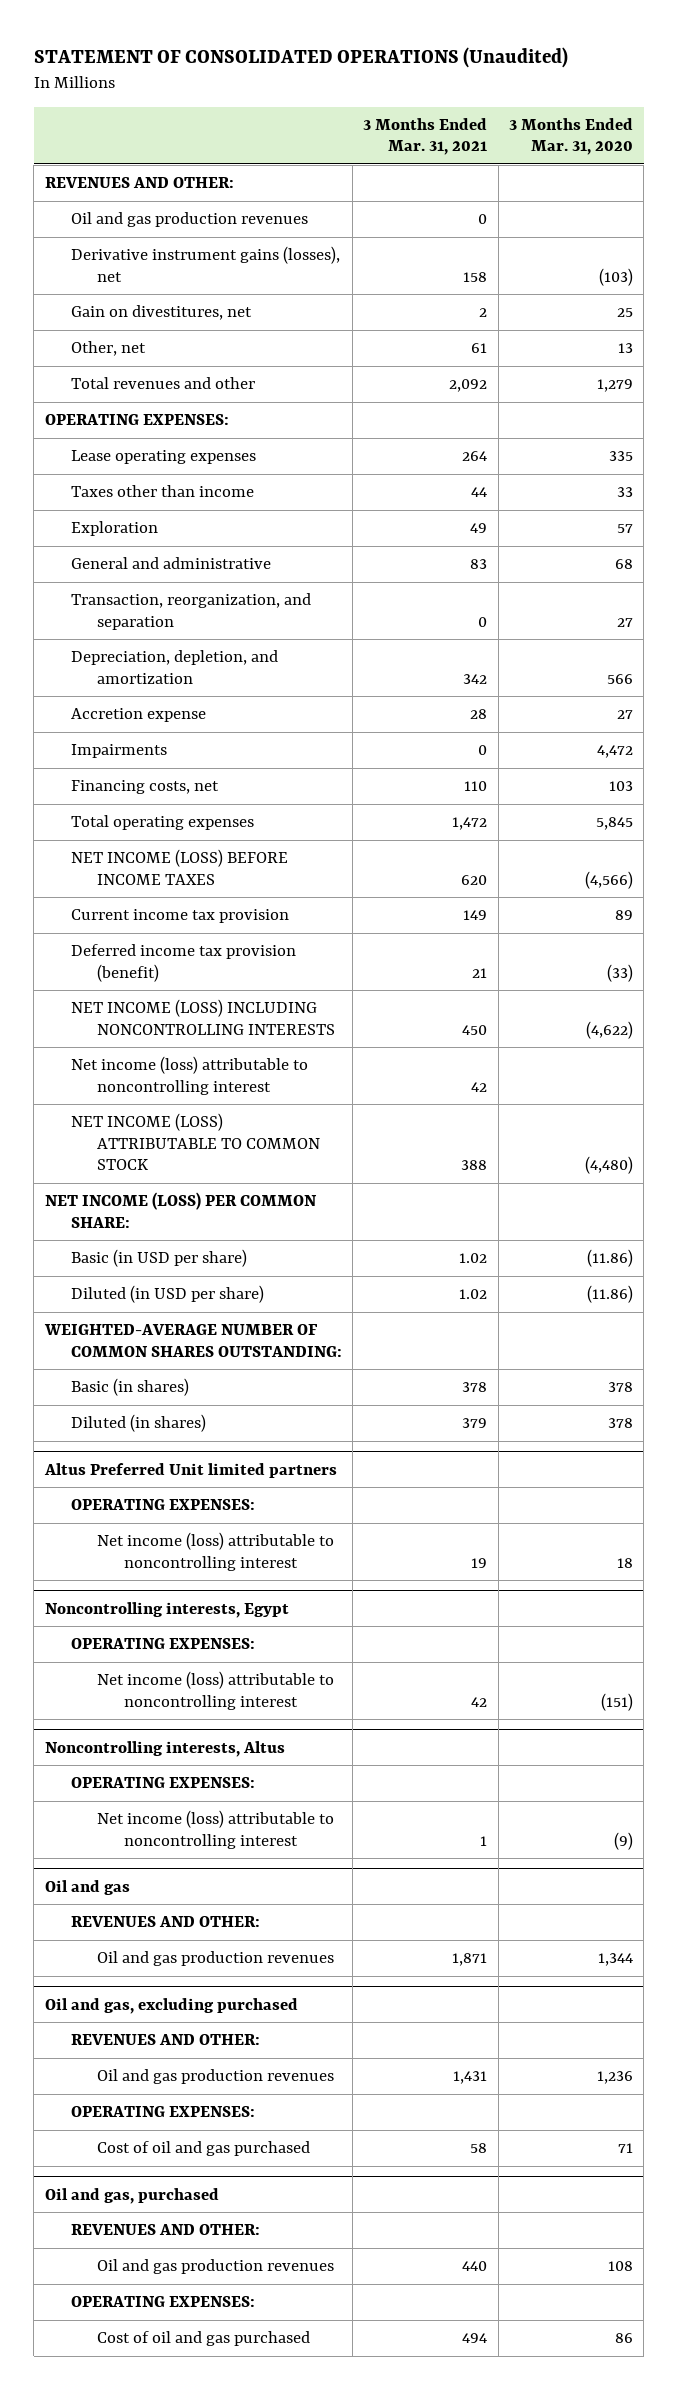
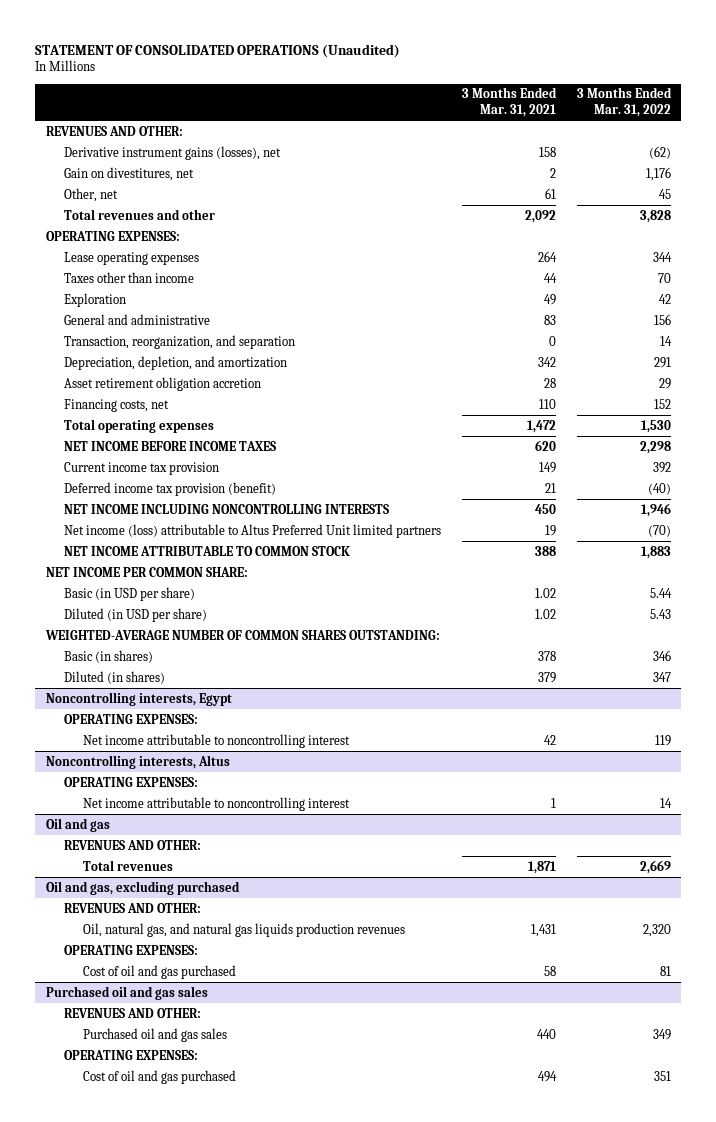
[508,117,633,156] 3 Months Ended Mar. 31, 2020 -> none
none -> [576,87,672,117] 3 Months Ended Mar. 31, 2022
[70,212,308,228] Oil and gas production revenues -> none
[70,744,167,759] Impairments -> none
[70,708,206,723] Accretion expense -> [64,376,262,391] Asset retirement obligation accretion
[70,849,288,885] NET INCOME (LOSS) BEFORE INCOME TAXES -> [64,440,277,451] NET INCOME BEFORE INCOME TAXES
[70,1056,308,1095] Net income (loss) attributable to noncontrolling interest -> none
[70,999,336,1035] NET INCOME (LOSS) INCLUDING NONCONTROLLING INTERESTS -> [64,503,390,514] NET INCOME INCLUDING NONCONTROLLING INTERESTS
none -> [64,523,442,538] Net income (loss) attributable to Altus Preferred Unit limited partners
[70,1113,321,1171] NET INCOME (LOSS) ATTRIBUTABLE TO COMMON STOCK -> [64,545,351,556] NET INCOME ATTRIBUTABLE TO COMMON STOCK
[44,1192,317,1228] NET INCOME (LOSS) PER COMMON SHARE: -> [45,566,248,577] NET INCOME PER COMMON SHARE:
[43,1462,337,1478] Altus Preferred Unit limited partners -> none
[70,1499,255,1511] OPERATING EXPENSES: -> none
[97,1532,335,1571] Net income (loss) attributable to noncontrolling interest -> none
[97,1671,335,1710] Net income (loss) attributable to noncontrolling interest -> [83,733,351,748] Net income attributable to noncontrolling interest
[97,1810,335,1849] Net income (loss) attributable to noncontrolling interest -> [83,796,351,811] Net income attributable to noncontrolling interest
[97,1951,335,1967] Oil and gas production revenues -> [83,859,174,871] Total revenues
[97,2069,335,2085] Oil and gas production revenues -> [83,922,406,937] Oil, natural gas, and natural gas liquids production revenues
[44,2187,219,2204] Oil and gas, purchased -> [45,985,208,1000] Purchased oil and gas sales
[97,2259,335,2275] Oil and gas production revenues -> [83,1027,228,1042] Purchased oil and gas sales

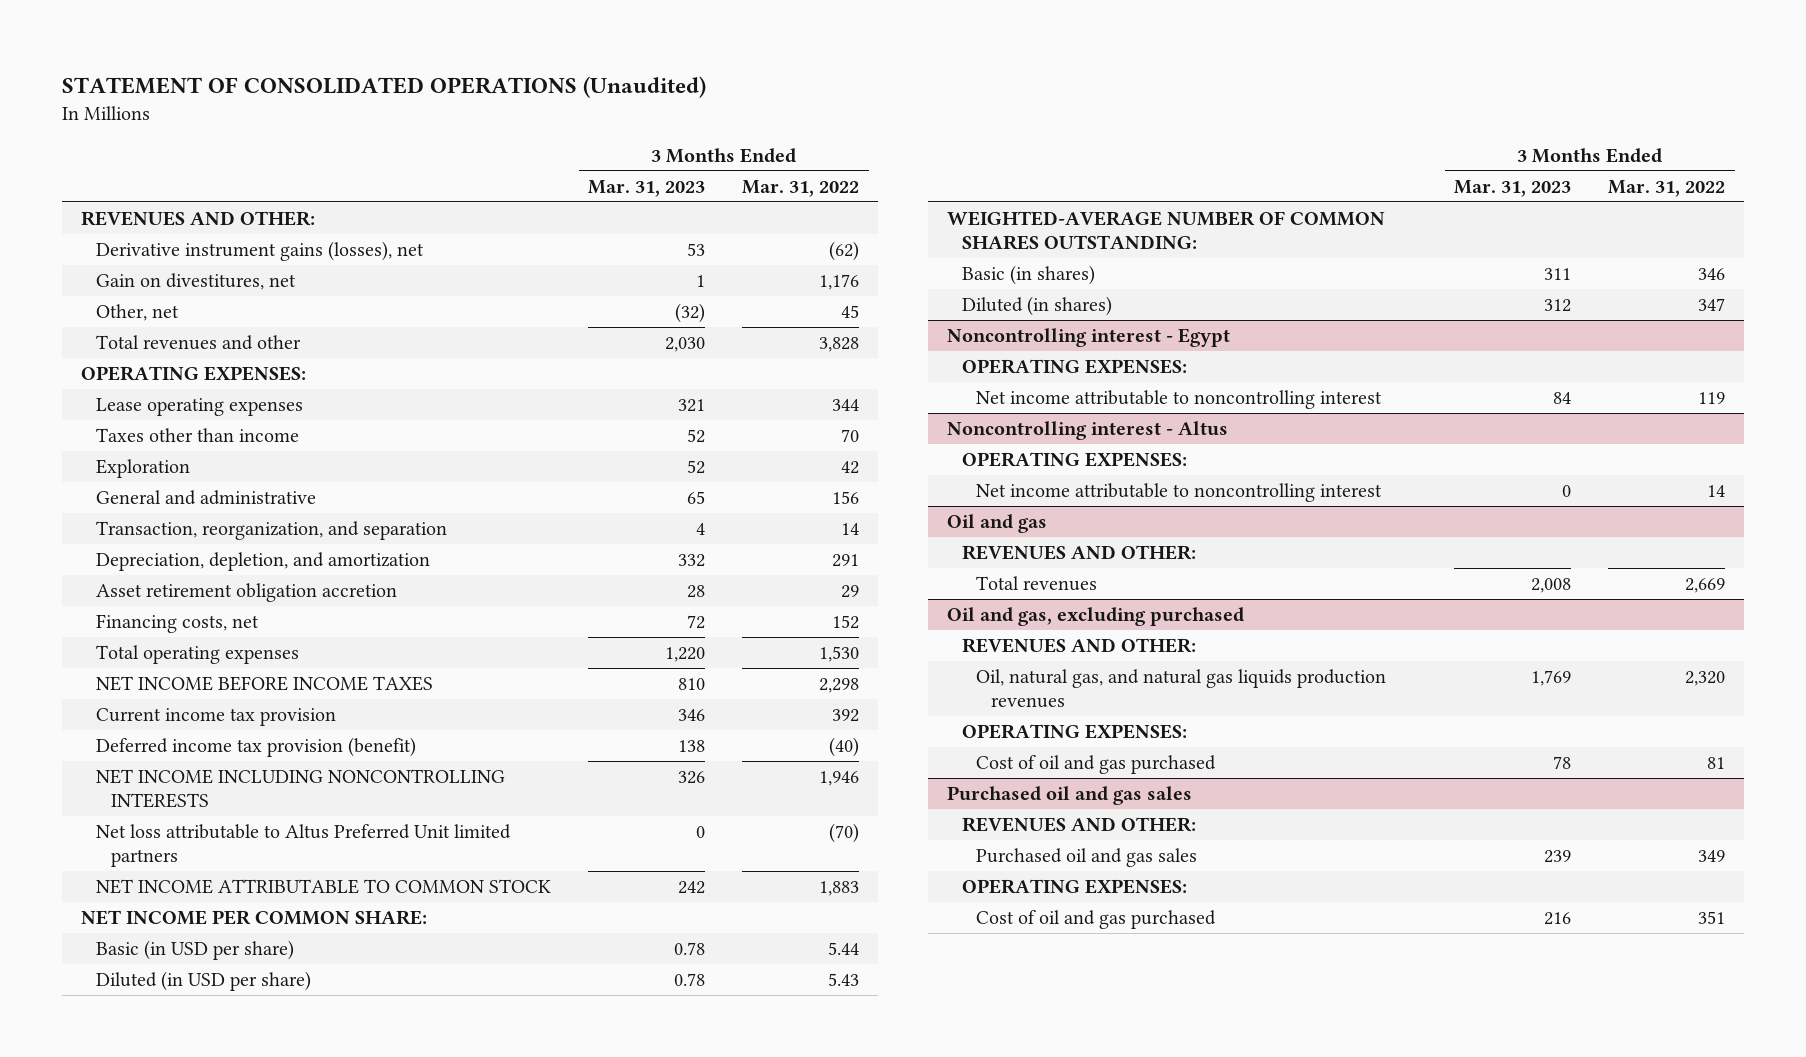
[461,87,557,117] 3 Months Ended Mar. 31, 2021 -> none
none -> [588,179,706,197] Mar. 31, 2023
[64,523,442,538] Net income (loss) attributable to Altus Preferred Unit limited partners -> [95,823,511,868] Net loss attributable to Altus Preferred Unit limited partners
[45,691,232,706] Noncontrolling interests, Egypt -> [946,327,1230,347] Noncontrolling interest - Egypt
[45,754,230,769] Noncontrolling interests, Altus -> [946,420,1228,440] Noncontrolling interest - Altus

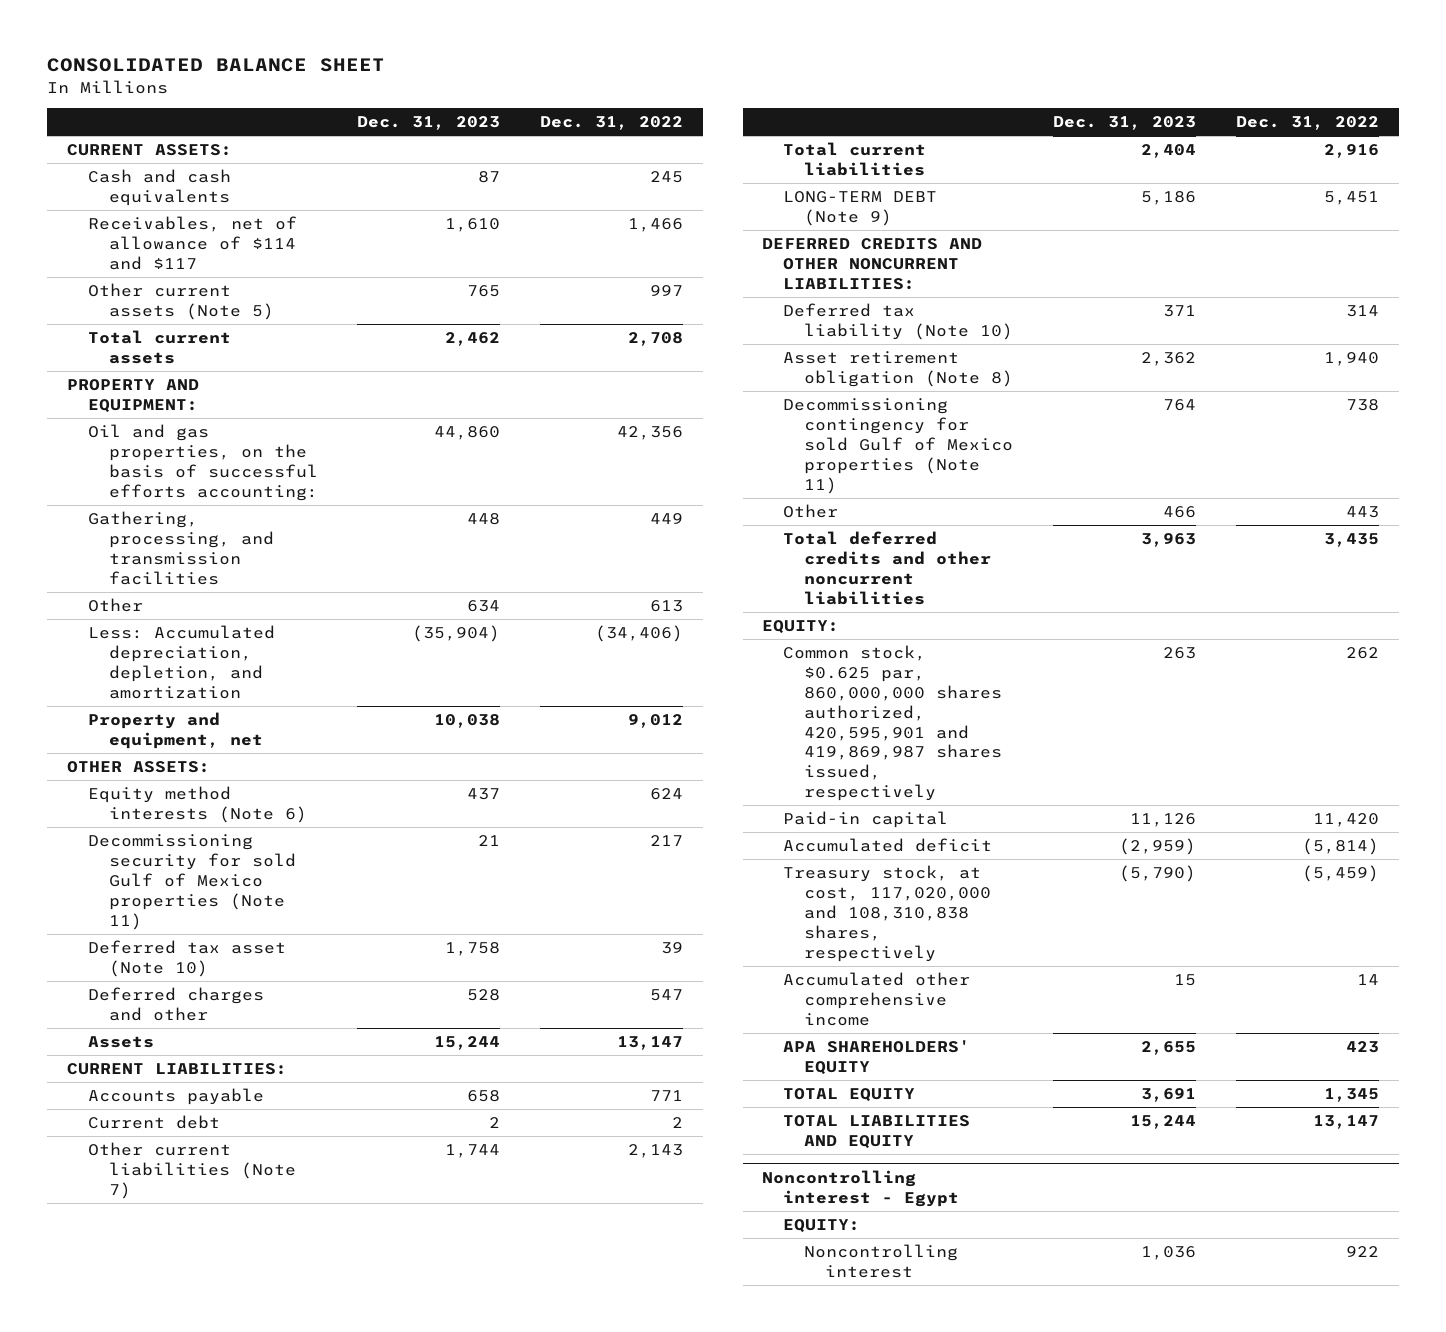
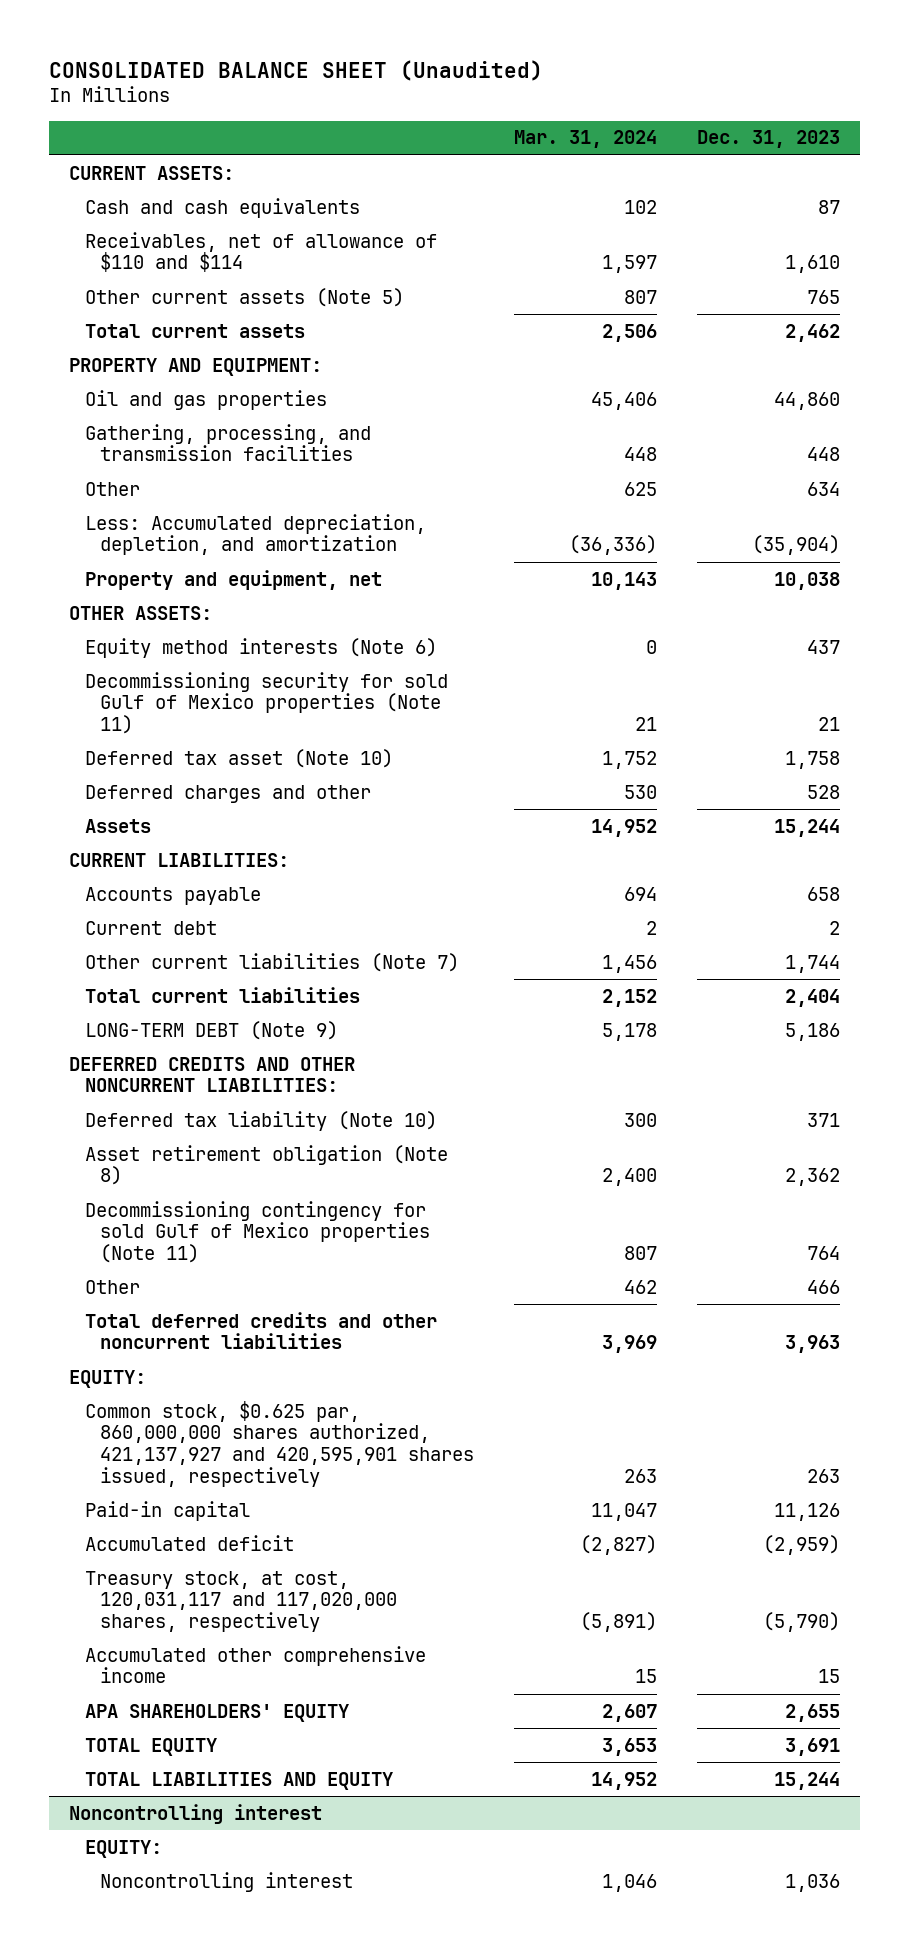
[47,58,386,73] CONSOLIDATED BALANCE SHEET -> [49,59,544,81] CONSOLIDATED BALANCE SHEET (Unaudited)
[540,116,684,131] Dec. 31, 2022 -> none
none -> [514,130,658,149] Mar. 31, 2024
[87,216,297,270] Receivables, net of allowance of $114 and $117 -> [84,231,437,273] Receivables, net of allowance of $110 and $114
[87,424,318,501] Oil and gas properties, on the basis of successful efforts accounting: -> [84,389,327,410] Oil and gas properties
[783,645,1002,802] Common stock, $0.625 par, 860,000,000 shares authorized, 420,595,901 and 419,869,987 shares issued, respectively -> [84,1400,475,1488] Common stock, $0.625 par, 860,000,000 shares authorized, 421,137,927 and 420,595,901 shares issued, respectively
[783,865,991,962] Treasury stock, at cost, 117,020,000 and 108,310,838 shares, respectively -> [84,1570,398,1633] Treasury stock, at cost, 120,031,117 and 117,020,000 shares, respectively
[762,1169,960,1207] Noncontrolling interest - Egypt -> [69,1803,323,1824] Noncontrolling interest

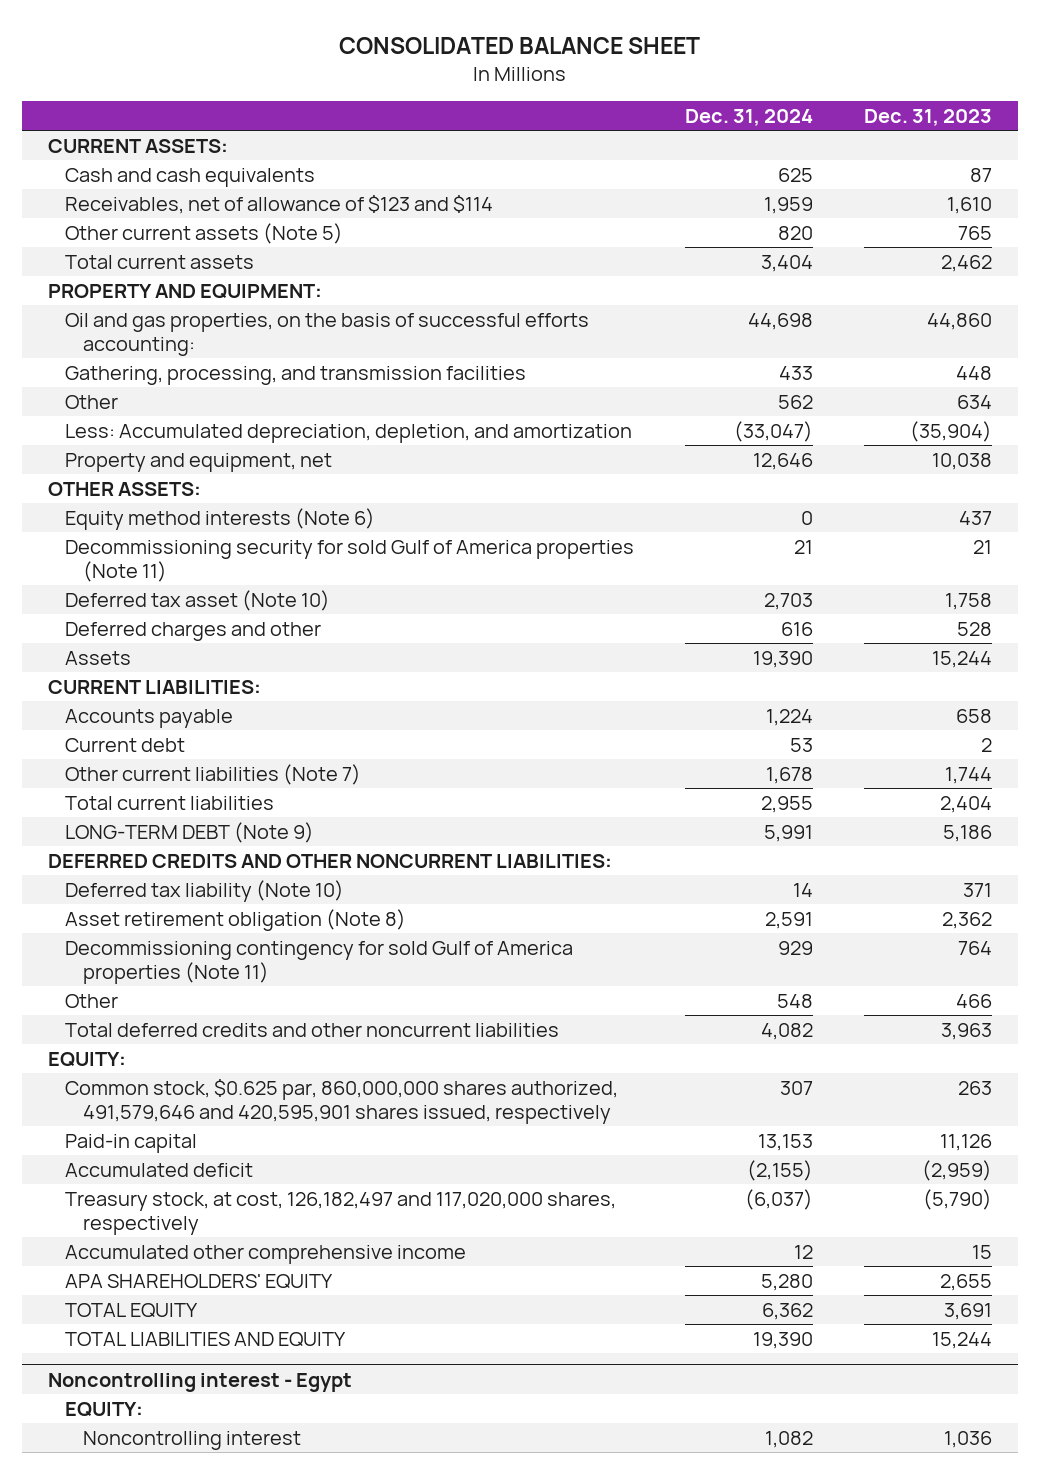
[49,59,544,81] CONSOLIDATED BALANCE SHEET (Unaudited) -> [339,36,701,54] CONSOLIDATED BALANCE SHEET
[514,130,658,149] Mar. 31, 2024 -> none
none -> [685,108,814,126] Dec. 31, 2024
[84,231,437,273] Receivables, net of allowance of $110 and $114 -> [65,194,494,214] Receivables, net of allowance of $123 and $114
[84,389,327,410] Oil and gas properties -> [65,312,590,356] Oil and gas properties, on the basis of successful efforts accounting:
[84,671,448,735] Decommissioning security for sold Gulf of Mexico properties (Note 11) -> [65,539,635,582] Decommissioning security for sold Gulf of America properties (Note 11)
[84,1200,431,1264] Decommissioning contingency for sold Gulf of Mexico properties (Note 11) -> [65,940,574,984] Decommissioning contingency for sold Gulf of America properties (Note 11)
[84,1400,475,1488] Common stock, $0.625 par, 860,000,000 shares authorized, 421,137,927 and 420,595,901 shares issued, respectively -> [65,1078,619,1124] Common stock, $0.625 par, 860,000,000 shares authorized, 491,579,646 and 420,595,901 shares issued, respectively
[84,1570,398,1633] Treasury stock, at cost, 120,031,117 and 117,020,000 shares, respectively -> [65,1191,617,1235] Treasury stock, at cost, 126,182,497 and 117,020,000 shares, respectively
[69,1803,323,1824] Noncontrolling interest -> [47,1372,352,1392] Noncontrolling interest - Egypt

